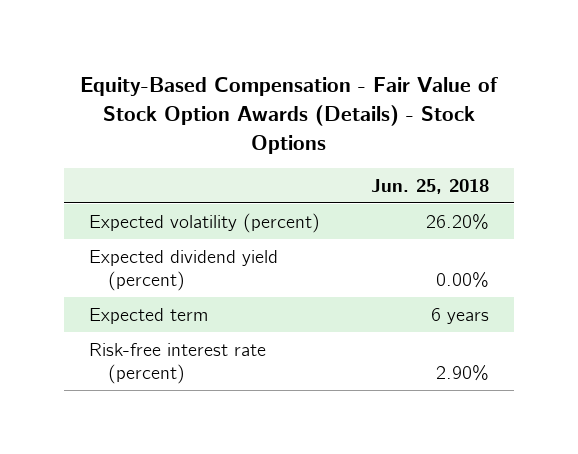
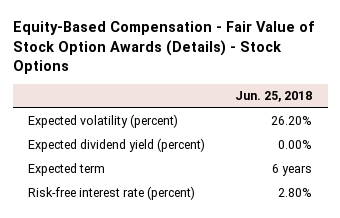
[435,364,489,381] 2.90% -> [278,188,313,198] 2.80%

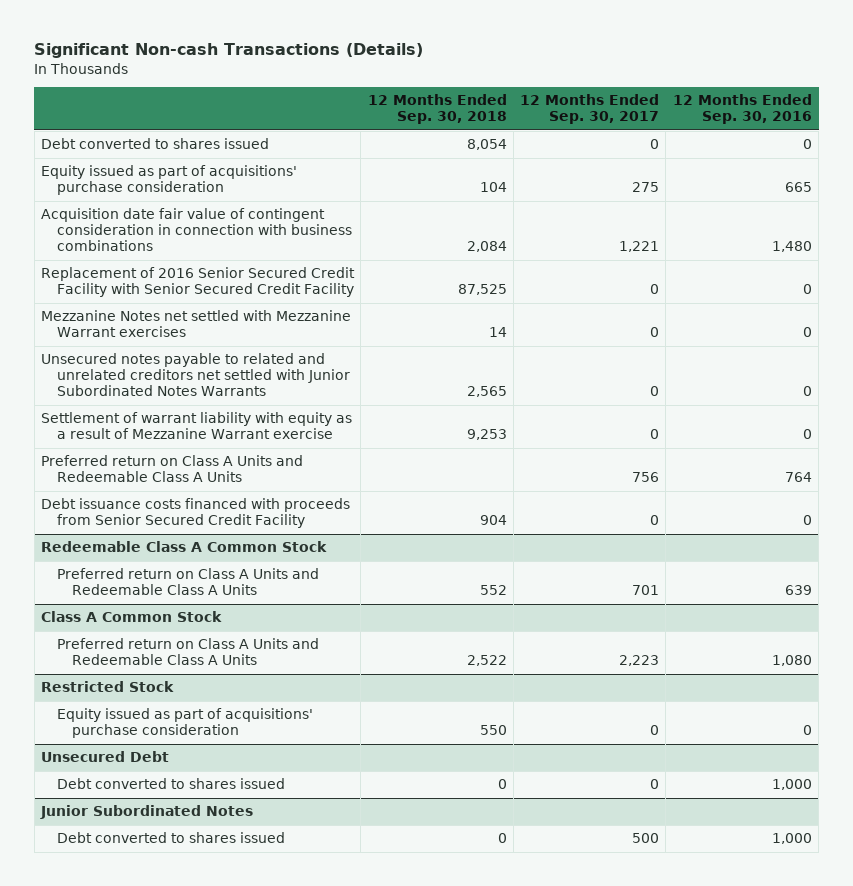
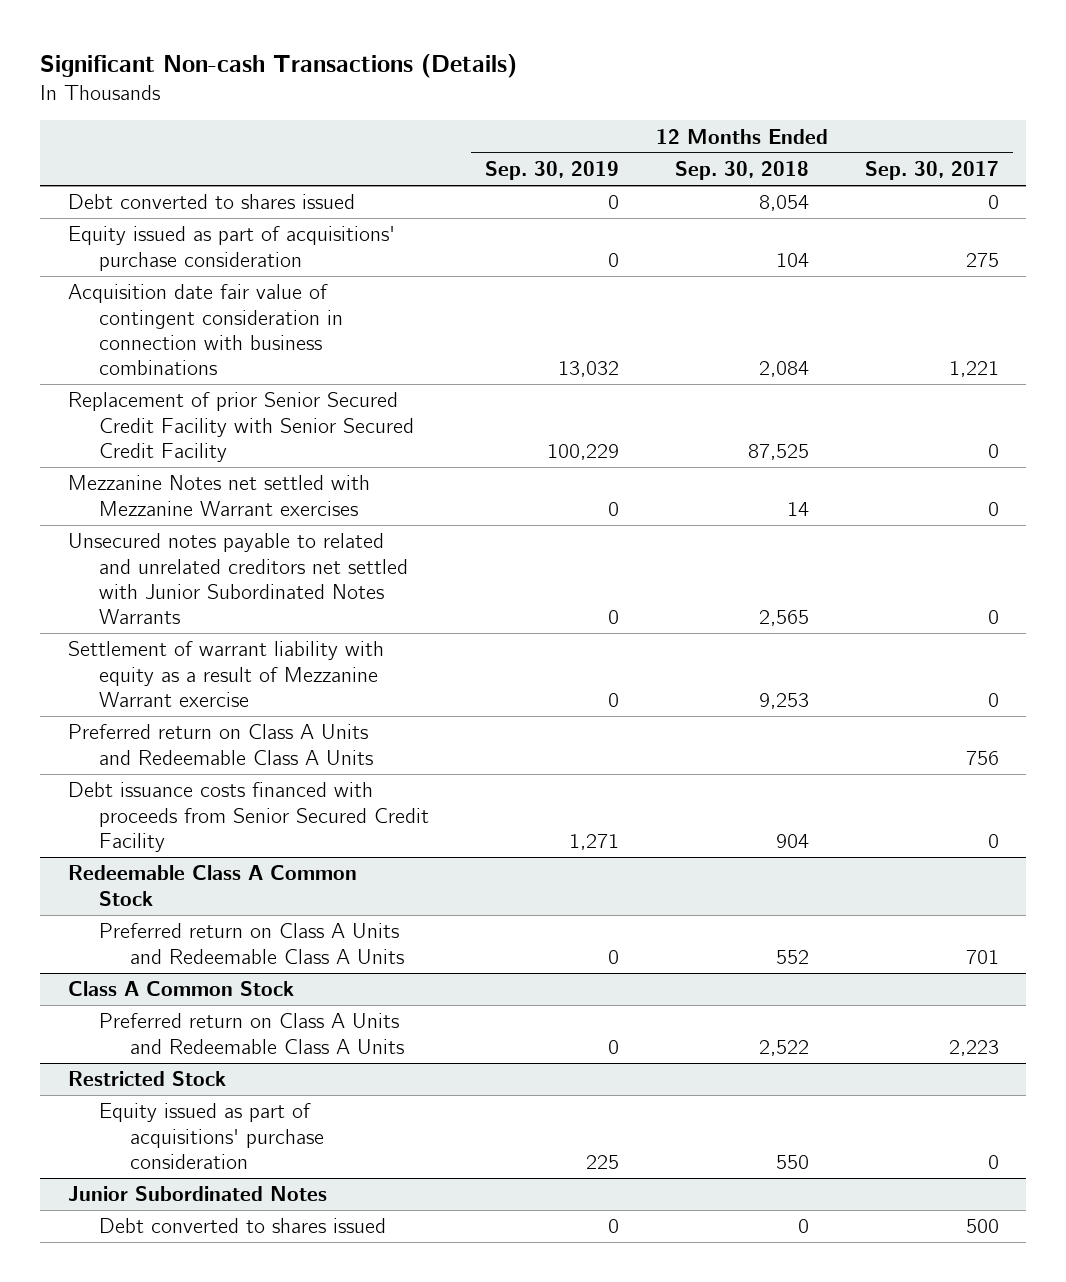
[672,94,812,125] 12 Months Ended Sep. 30, 2016 -> none
none -> [484,161,619,181] Sep. 30, 2019
[41,267,356,298] Replacement of 2016 Senior Secured Credit Facility with Senior Secured Credit Facility -> [67,392,414,462] Replacement of prior Senior Secured Credit Facility with Senior Secured Credit Facility
[41,751,170,763] Unsecured Debt -> none
[56,778,285,790] Debt converted to shares issued -> none

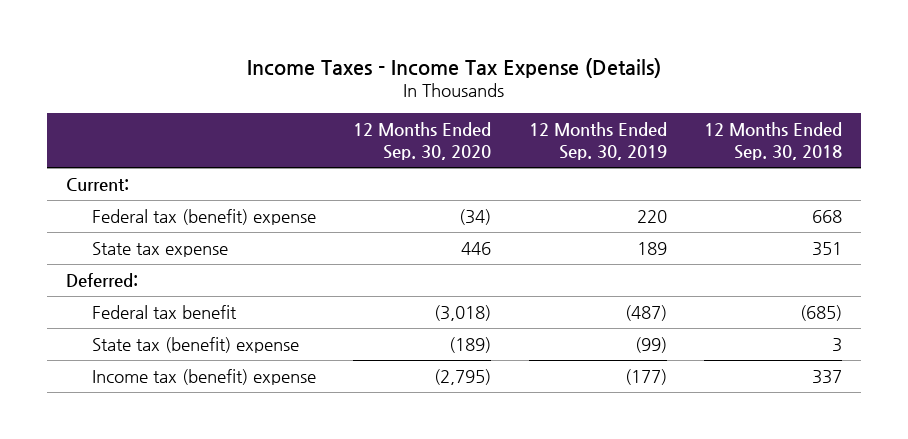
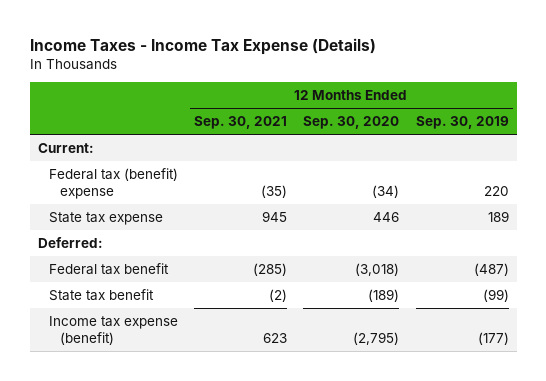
[703,122,842,161] 12 Months Ended Sep. 30, 2018 -> none
none -> [194,116,288,130] Sep. 30, 2021
[91,337,299,354] State tax (benefit) expense -> [48,288,154,301] State tax benefit
[91,369,316,386] Income tax (benefit) expense -> [48,315,178,345] Income tax expense (benefit)

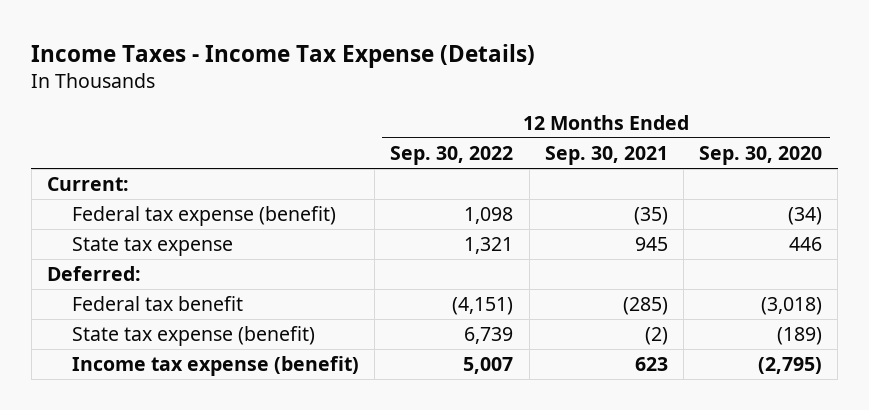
[415,116,509,130] Sep. 30, 2019 -> none
none -> [390,146,514,166] Sep. 30, 2022
[48,167,178,199] Federal tax (benefit) expense -> [71,206,336,227] Federal tax expense (benefit)
[48,288,154,301] State tax benefit -> [71,326,315,347] State tax expense (benefit)

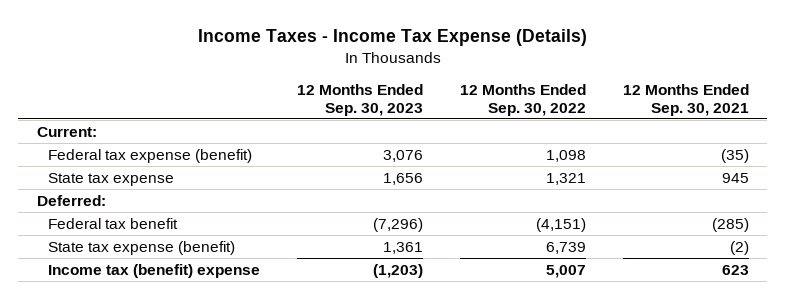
[699,146,823,166] Sep. 30, 2020 -> none
none -> [297,83,424,116] 12 Months Ended Sep. 30, 2023
[71,356,359,377] Income tax expense (benefit) -> [48,263,261,278] Income tax (benefit) expense

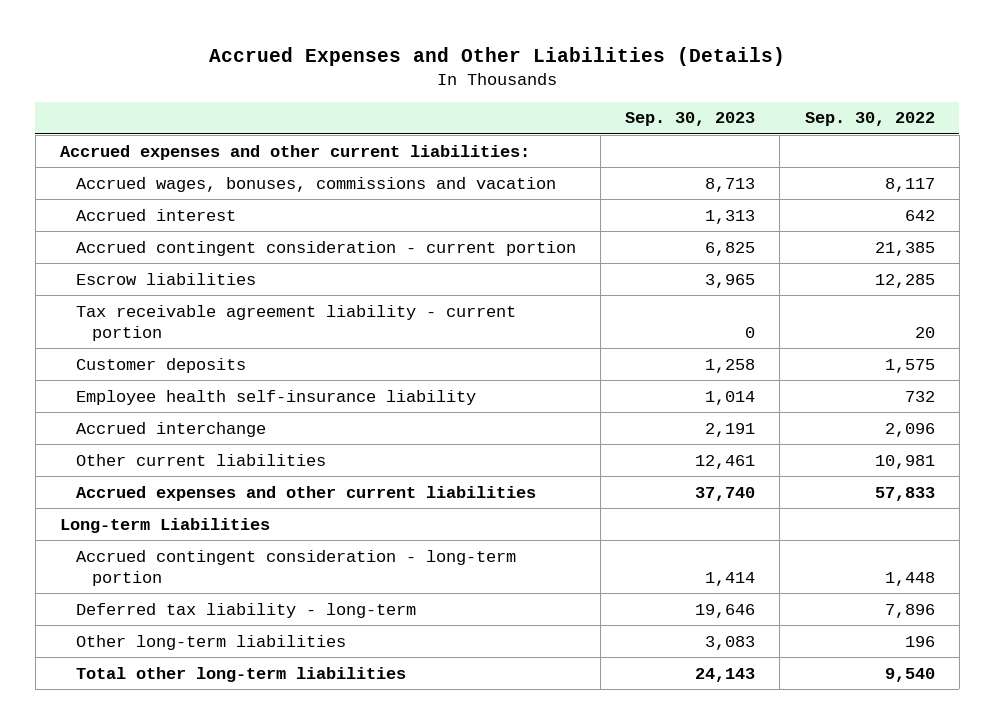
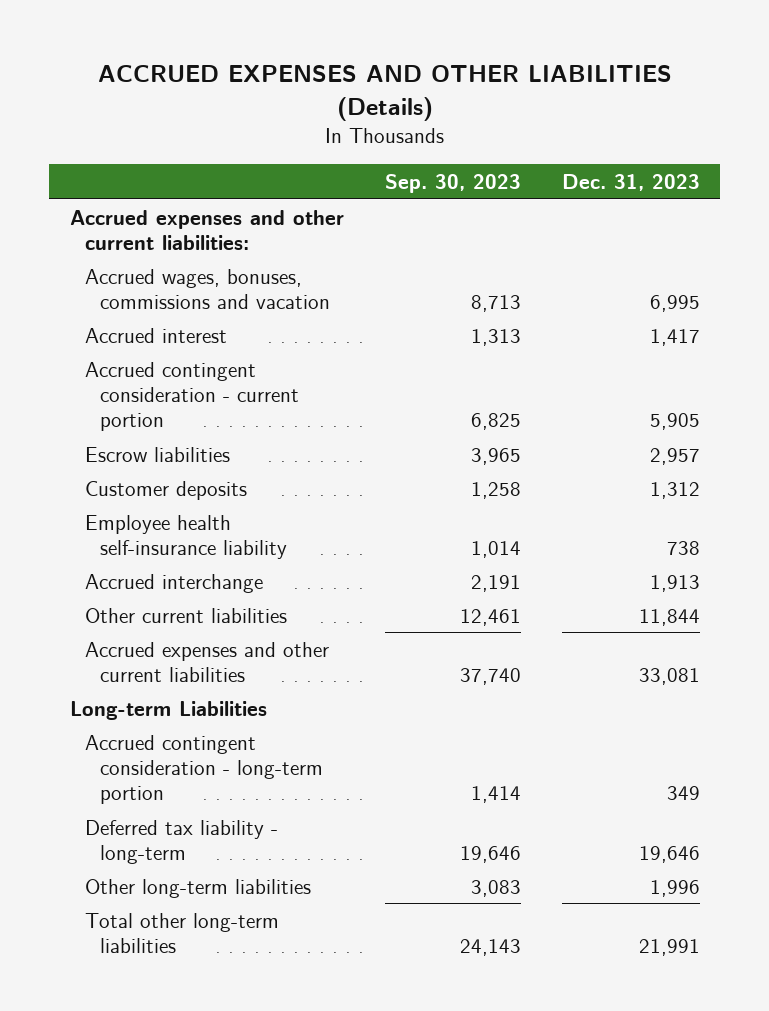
[209,46,786,66] Accrued Expenses and Other Liabilities (Details) -> [97,64,672,121] ACCRUED EXPENSES AND OTHER LIABILITIES (Details)
[804,112,935,127] Sep. 30, 2022 -> none
none -> [561,174,700,192] Dec. 31, 2023
[76,304,517,341] Tax receivable agreement liability - current portion -> none

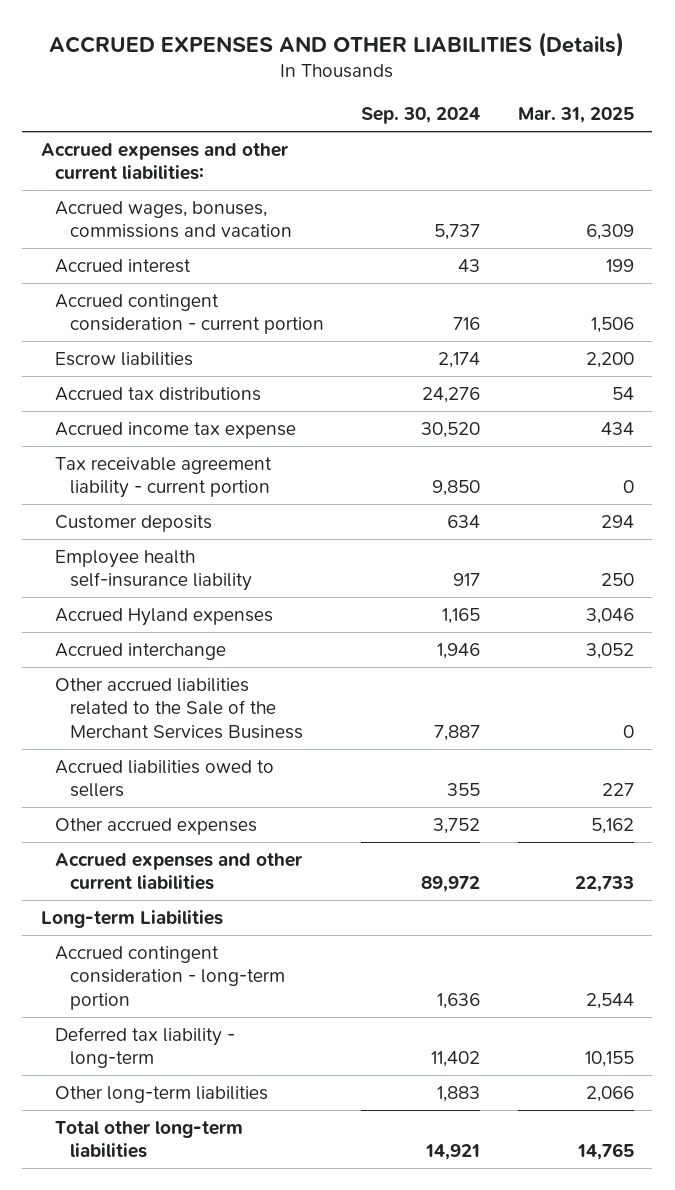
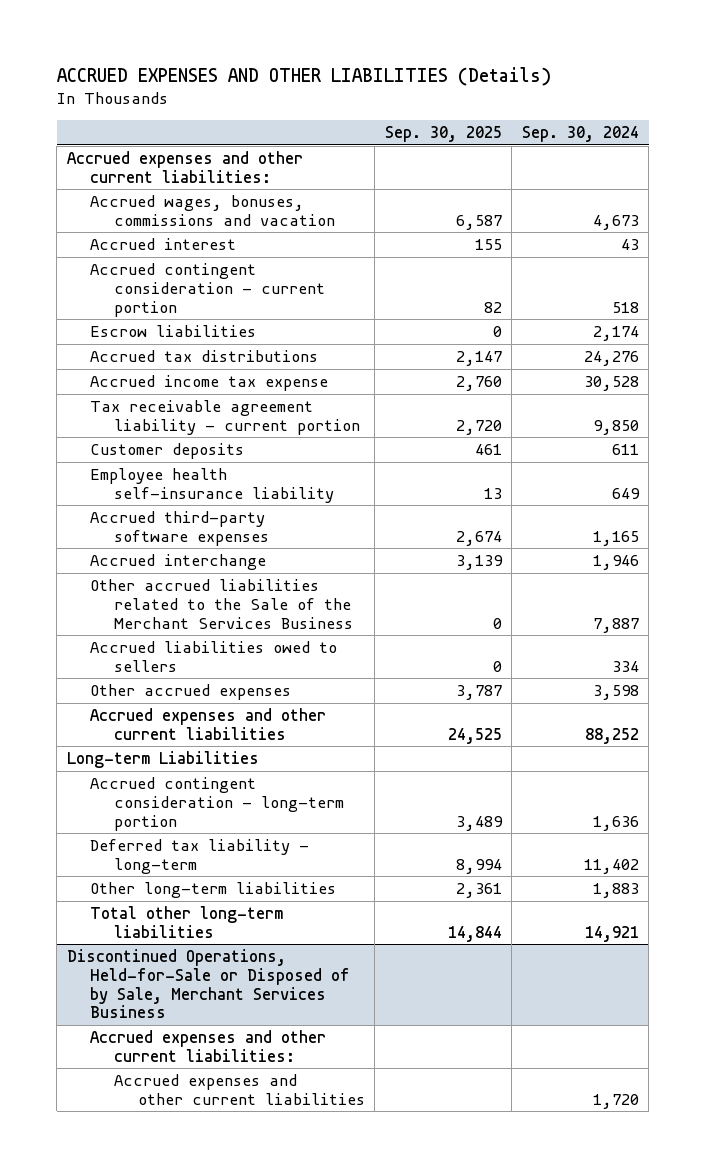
[517,107,634,124] Mar. 31, 2025 -> none
none -> [384,126,502,143] Sep. 30, 2025
[434,224,481,241] 5,737 -> [592,214,639,230] 4,673
[453,317,481,331] 716 -> [611,301,639,313] 518
[421,422,481,439] 30,520 -> [583,375,639,391] 30,528
[447,515,481,529] 634 -> [611,443,639,455] 611
[453,573,481,587] 917 -> [611,487,640,499] 649
[55,608,274,627] Accrued Hyland expenses -> [90,510,269,546] Accrued third-party software expenses
[447,783,481,797] 355 -> [611,660,639,672] 334
[433,818,481,835] 3,752 -> [592,684,639,700] 3,598
[421,876,481,893] 89,972 -> [584,727,639,744] 88,252
none -> [66,948,351,1019] Discontinued Operations, Held-for-Sale or Disposed of by Sale, Merchant Services Business
none -> [90,1029,327,1062] Accrued expenses and other current liabilities:
none -> [113,1073,365,1105] Accrued expenses and other current liabilities

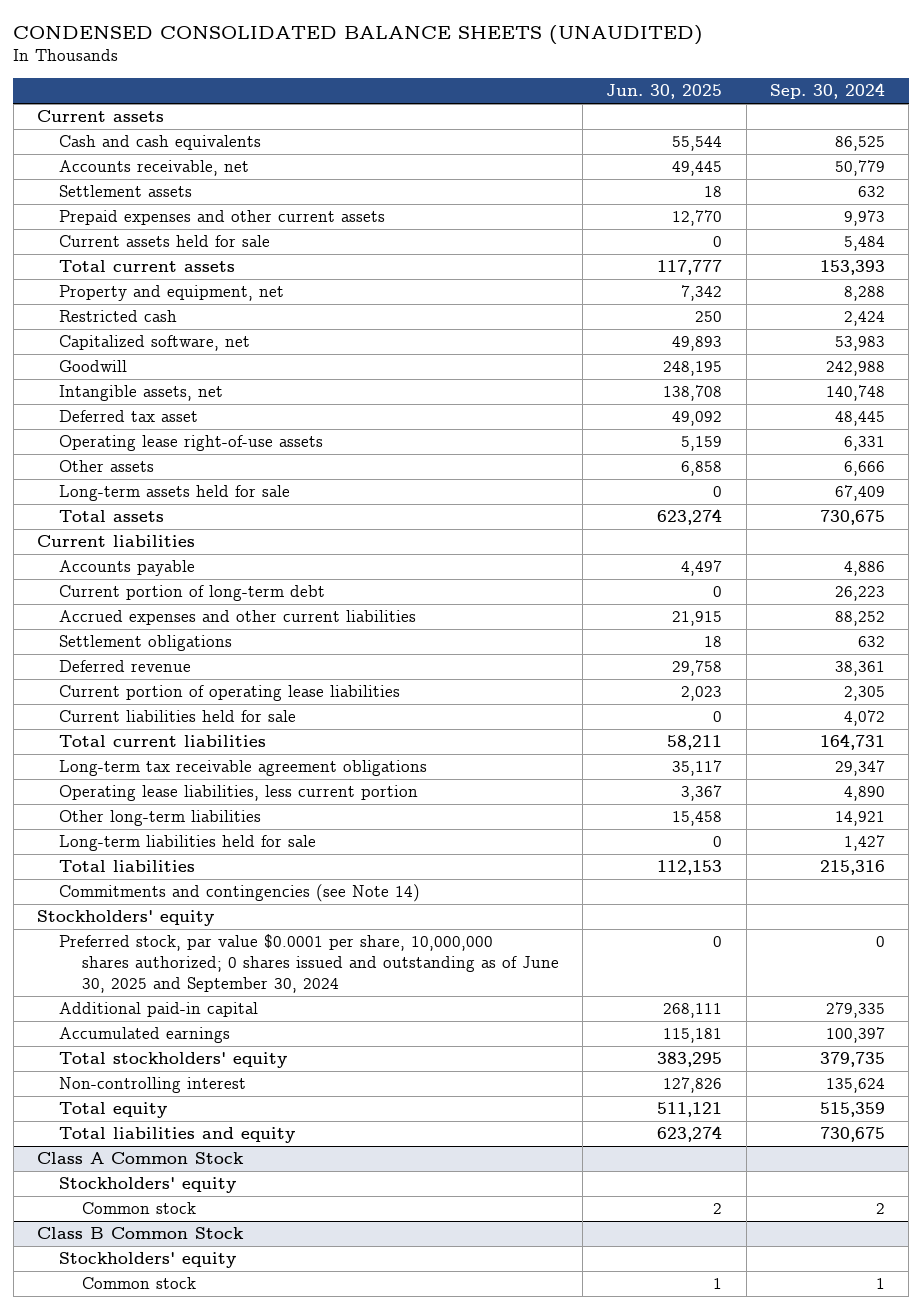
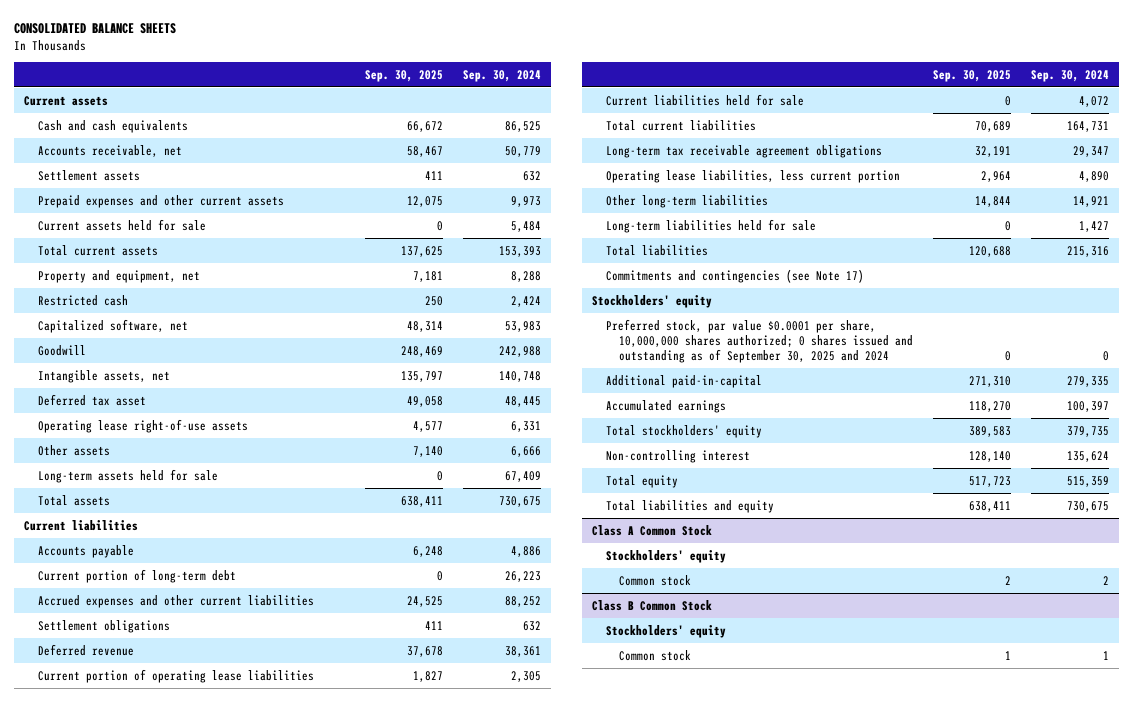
[13,25,704,46] CONDENSED CONSOLIDATED BALANCE SHEETS (UNAUDITED) -> [13,22,176,34] CONSOLIDATED BALANCE SHEETS
[606,84,723,100] Jun. 30, 2025 -> none
none -> [365,69,444,82] Sep. 30, 2025
[59,884,421,903] Commitments and contingencies (see Note 14) -> [605,268,864,283] Commitments and contingencies (see Note 17)
[59,934,559,993] Preferred stock, par value $0.0001 per share, 10,000,000 shares authorized; 0 shares issued and outstanding as of June 30, 2025 and September 30, 2024 -> [605,318,914,363] Preferred stock, par value $0.0001 per share, 10,000,000 shares authorized; 0 shares issued and outstanding as of September 30, 2025 and 2024
[59,1002,259,1018] Additional paid-in capital -> [605,374,762,388] Additional paid-in-capital

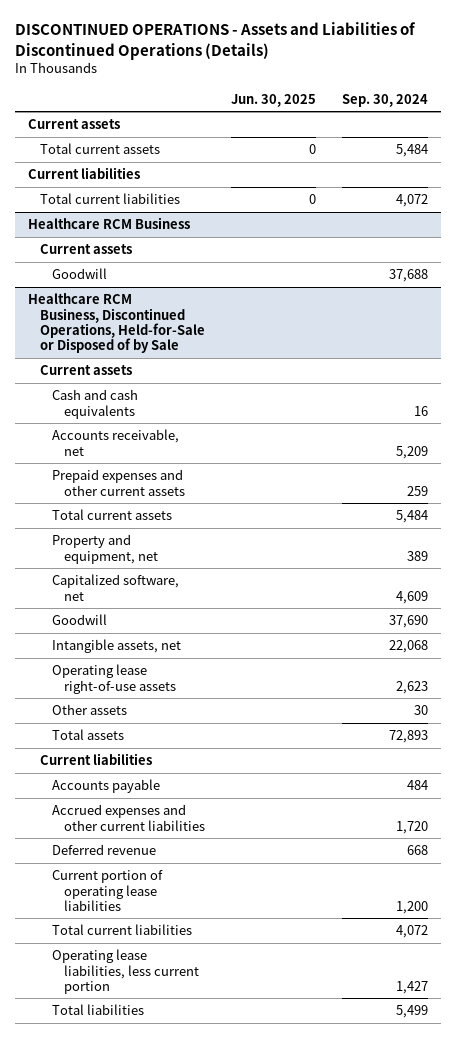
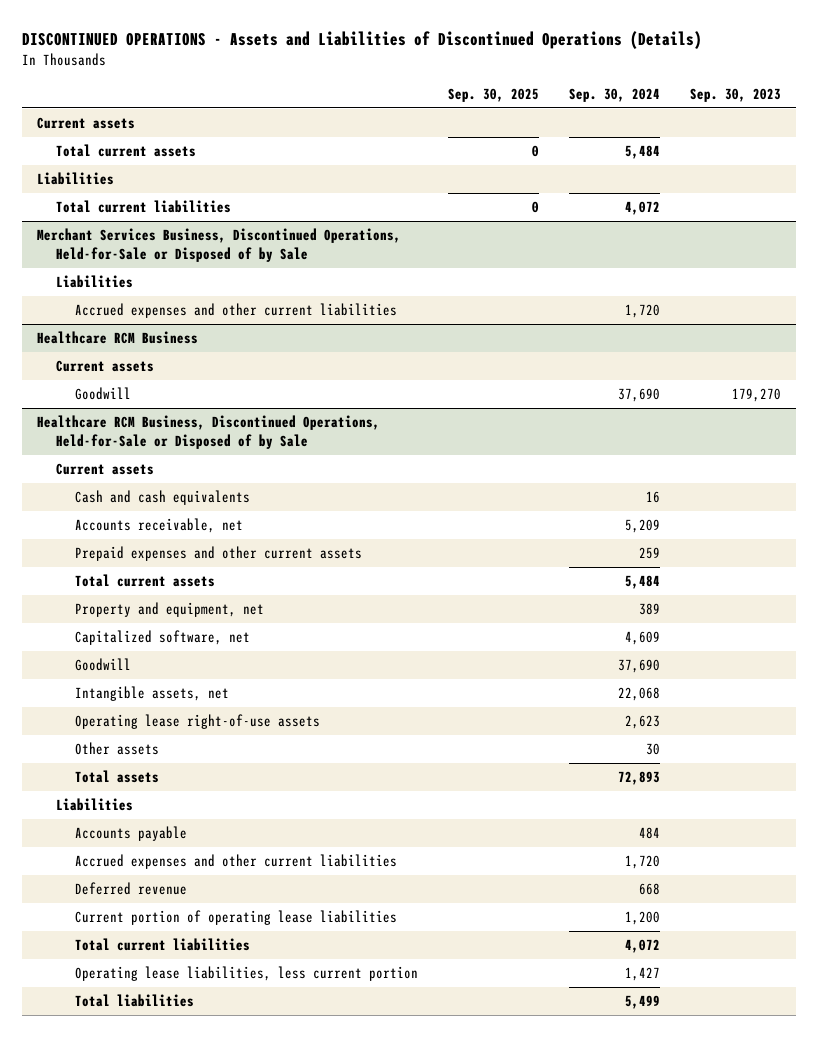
[231,93,317,107] Jun. 30, 2025 -> none
none -> [447,87,539,102] Sep. 30, 2025
none -> [689,87,781,102] Sep. 30, 2023
[27,167,140,180] Current liabilities -> [37,172,115,186] Liabilities
none -> [37,228,402,262] Merchant Services Business, Discontinued Operations, Held-for-Sale or Disposed of by Sale
none -> [55,275,133,289] Liabilities
none -> [74,303,397,319] Accrued expenses and other current liabilities
[388,269,428,283] 37,688 -> [617,388,660,403] 37,690
[39,753,152,766] Current liabilities -> [55,798,133,812] Liabilities

